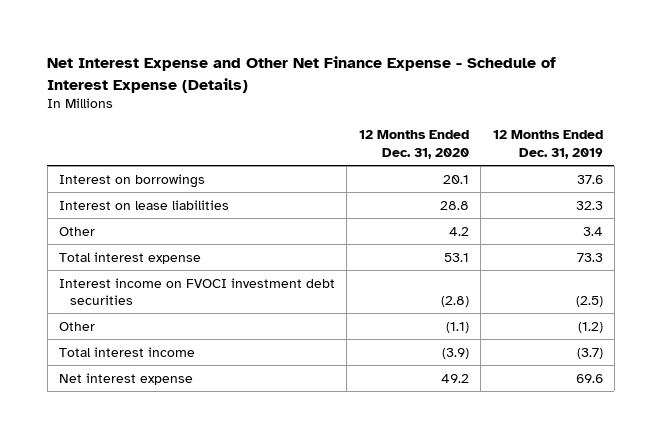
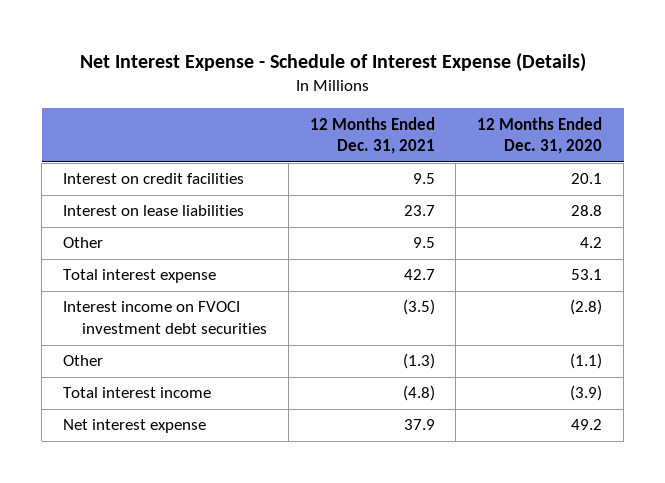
[47,56,557,93] Net Interest Expense and Other Net Finance Expense - Schedule of Interest Expense (Details) -> [79,53,586,73] Net Interest Expense - Schedule of Interest Expense (Details)
[492,130,603,159] 12 Months Ended Dec. 31, 2019 -> none
none -> [309,116,435,155] 12 Months Ended Dec. 31, 2021
[59,173,206,188] Interest on borrowings -> [63,173,245,185] Interest on credit facilities

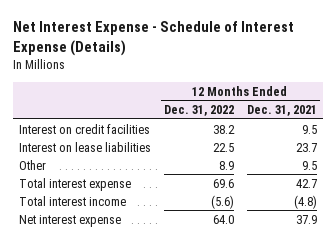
[477,116,603,155] 12 Months Ended Dec. 31, 2020 -> none
none -> [164,105,235,117] Dec. 31, 2022
[63,301,267,335] Interest income on FVOCI investment debt securities -> none
[63,355,104,367] Other -> none

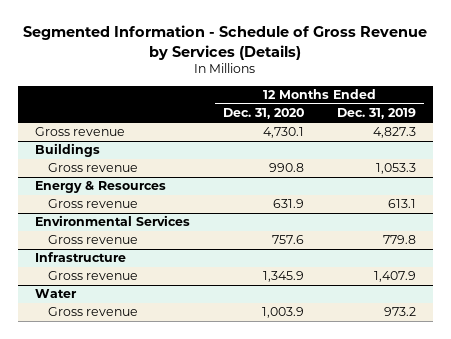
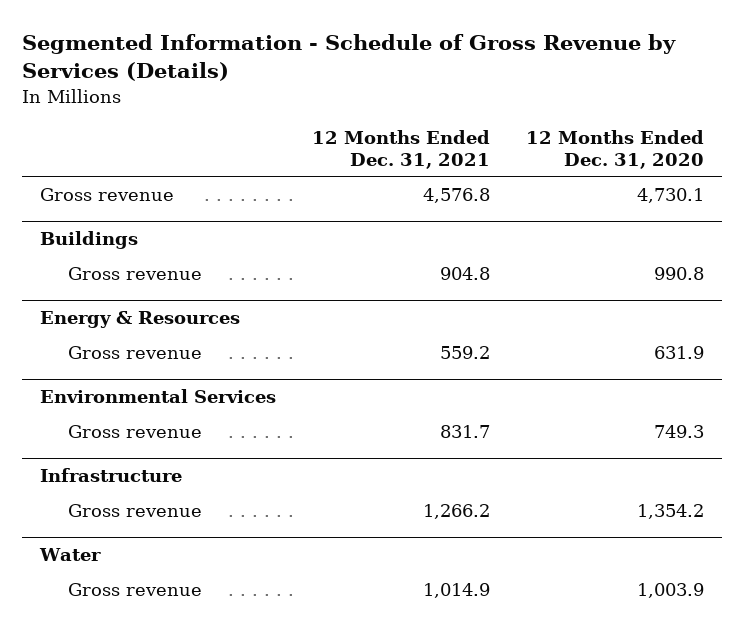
[337,108,417,120] Dec. 31, 2019 -> none
none -> [311,130,490,169] 12 Months Ended Dec. 31, 2021
[271,235,304,245] 757.6 -> [654,424,705,438] 749.3
[262,271,304,283] 1,345.9 -> [637,503,705,519] 1,354.2

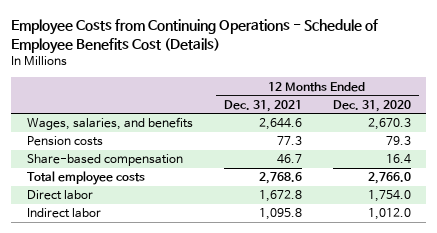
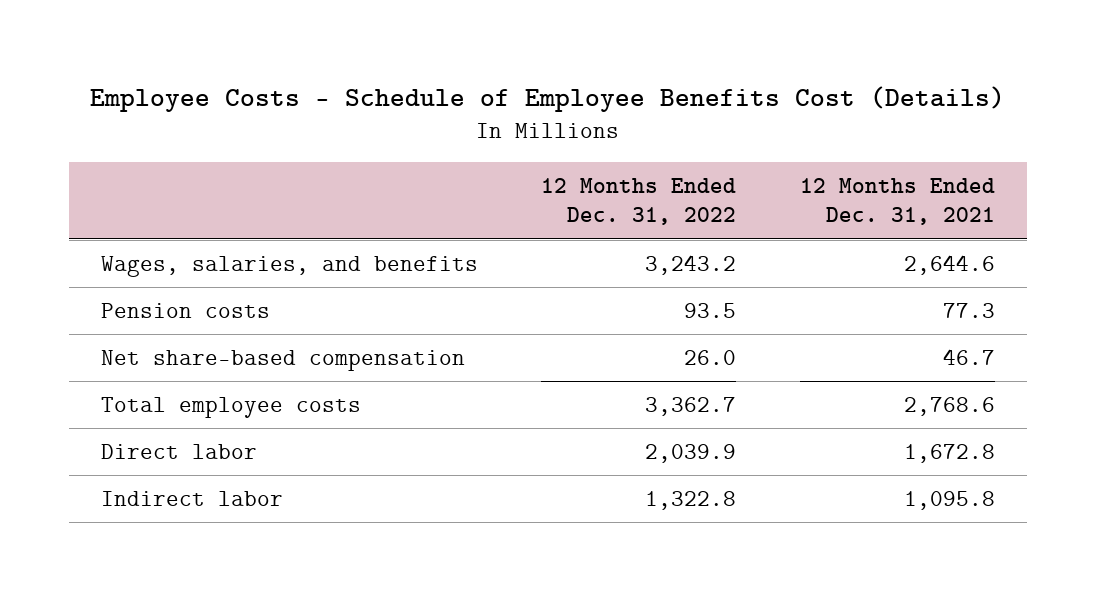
[11,18,380,54] Employee Costs from Continuing Operations - Schedule of Employee Benefits Cost (Details) -> [89,85,1005,112] Employee Costs - Schedule of Employee Benefits Cost (Details)
[332,99,411,112] Dec. 31, 2020 -> none
none -> [541,178,737,226] 12 Months Ended Dec. 31, 2022
[26,154,183,167] Share-based compensation -> [100,350,465,372] Net share-based compensation

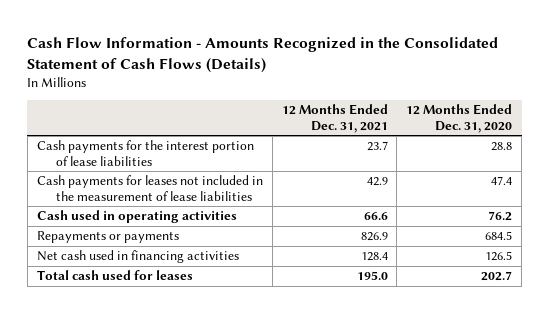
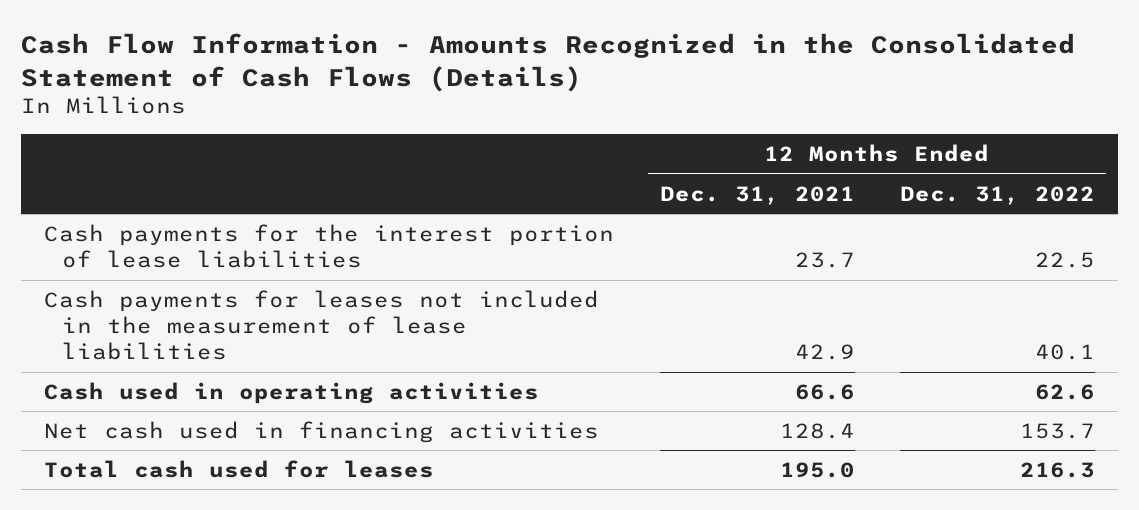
[406,104,513,133] 12 Months Ended Dec. 31, 2020 -> none
none -> [900,185,1096,205] Dec. 31, 2022
[36,231,179,244] Repayments or payments -> none

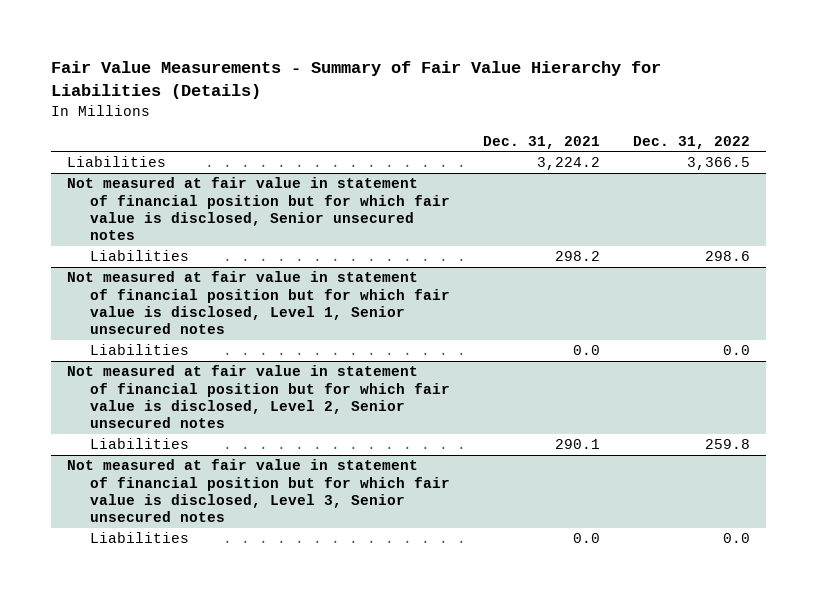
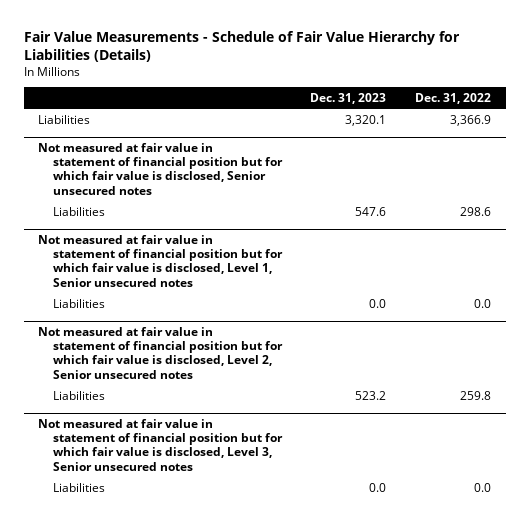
[50,61,661,100] Fair Value Measurements - Summary of Fair Value Hierarchy for Liabilities (Details) -> [23,30,460,62] Fair Value Measurements - Schedule of Fair Value Hierarchy for Liabilities (Details)
[482,135,600,149] Dec. 31, 2021 -> none
none -> [310,92,387,104] Dec. 31, 2023
[686,157,750,171] 3,366.5 -> [450,114,492,126] 3,366.9

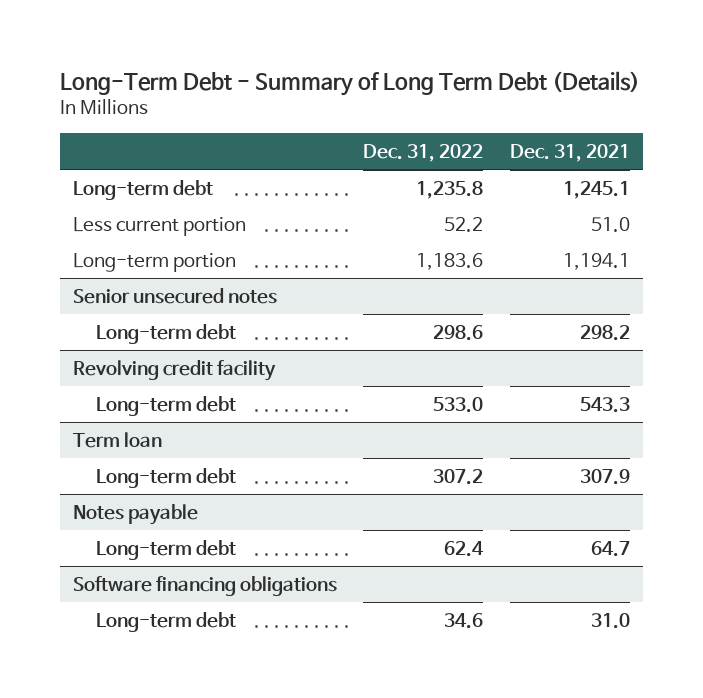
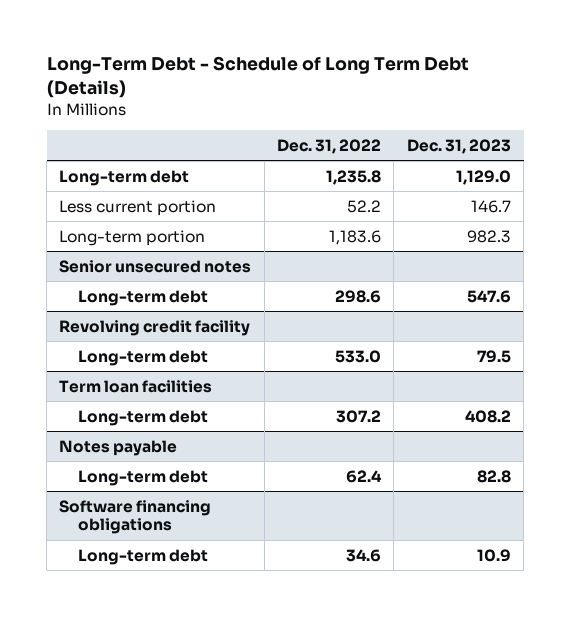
[60,71,641,97] Long-Term Debt - Summary of Long Term Debt (Details) -> [46,56,469,99] Long-Term Debt - Schedule of Long Term Debt (Details)
[509,143,630,162] Dec. 31, 2021 -> none
none -> [406,138,511,154] Dec. 31, 2023
[73,431,163,448] Term loan -> [59,379,213,393] Term loan facilities

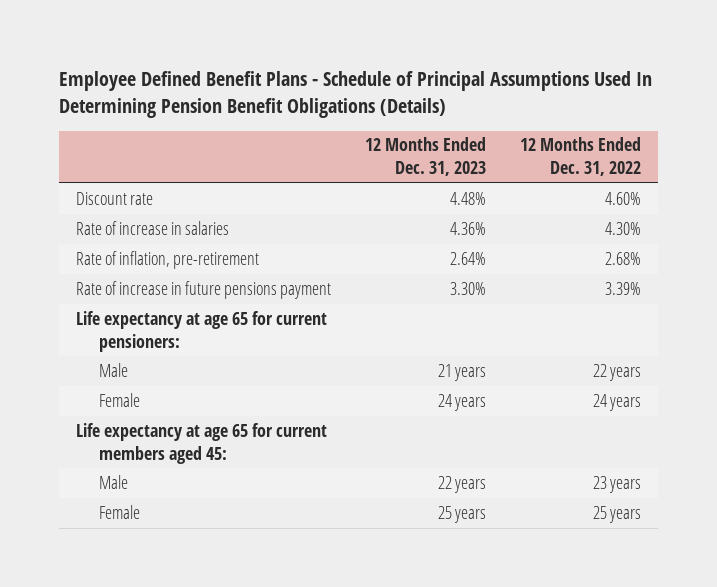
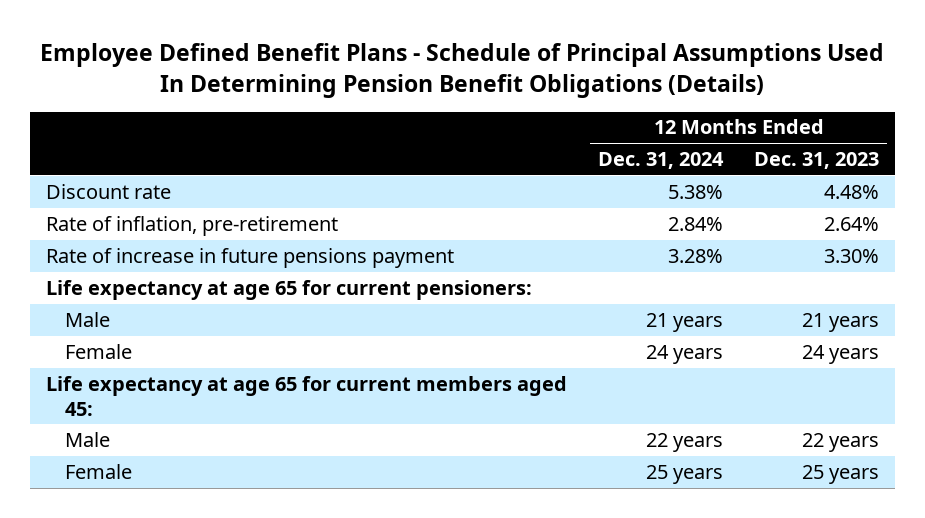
[519,137,641,177] 12 Months Ended Dec. 31, 2022 -> none
none -> [597,151,724,169] Dec. 31, 2024
[75,220,229,235] Rate of increase in salaries -> none

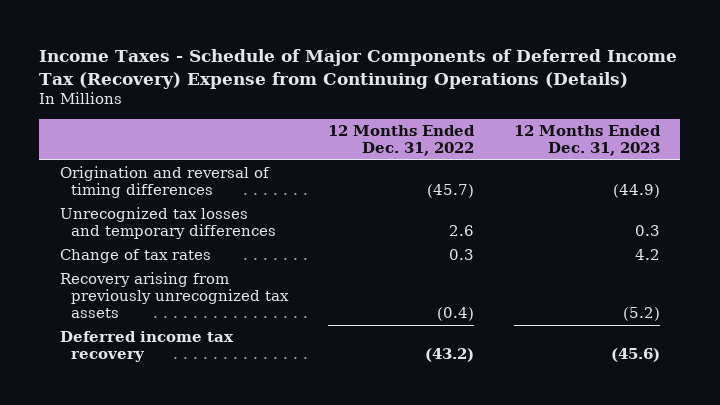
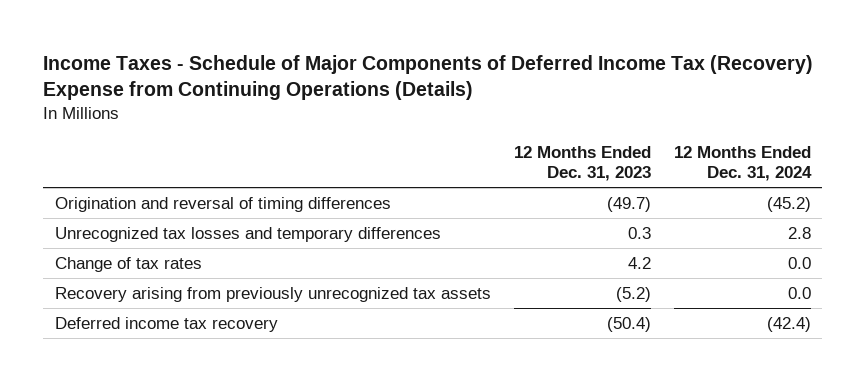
[327,124,475,156] 12 Months Ended Dec. 31, 2022 -> none
none -> [673,145,812,182] 12 Months Ended Dec. 31, 2024
[613,184,661,199] (44.9) -> [606,197,651,213] (49.7)
[611,348,661,363] (45.6) -> [606,317,651,333] (50.4)

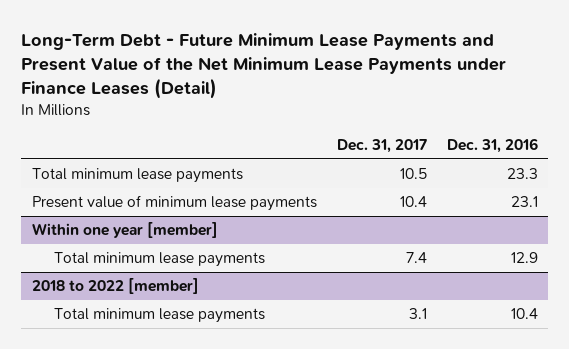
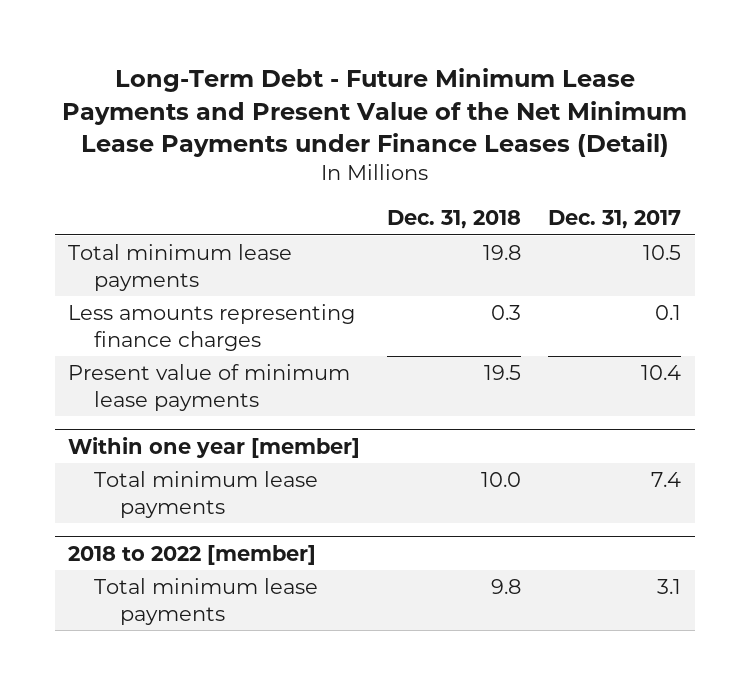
[446,138,538,154] Dec. 31, 2016 -> none
none -> [387,210,522,230] Dec. 31, 2018
none -> [68,304,356,351] Less amounts representing finance charges

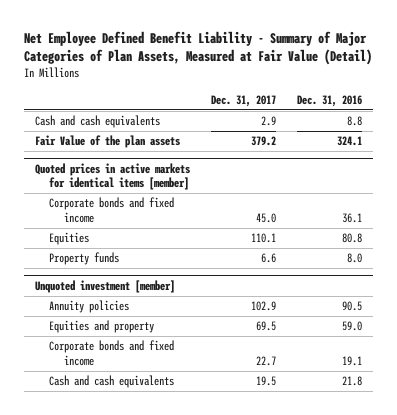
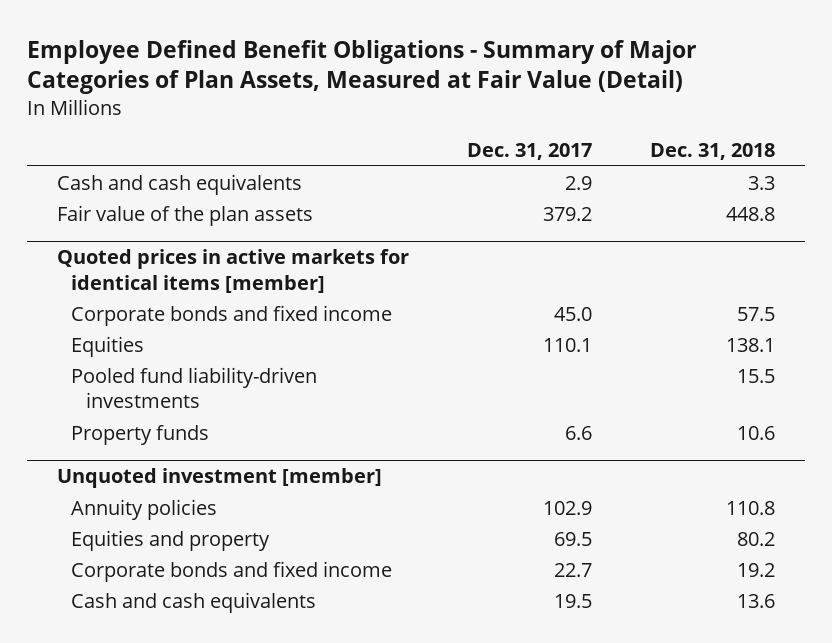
[24,30,373,66] Net Employee Defined Benefit Liability - Summary of Major Categories of Plan Assets, Measured at Fair Value (Detail) -> [27,39,697,95] Employee Defined Benefit Obligations - Summary of Major Categories of Plan Assets, Measured at Fair Value (Detail)
[297,94,363,107] Dec. 31, 2016 -> none
none -> [650,143,776,161] Dec. 31, 2018
[34,135,180,149] Fair Value of the plan assets -> [56,204,313,226] Fair value of the plan assets
none -> [71,366,318,409] Pooled fund liability-driven investments

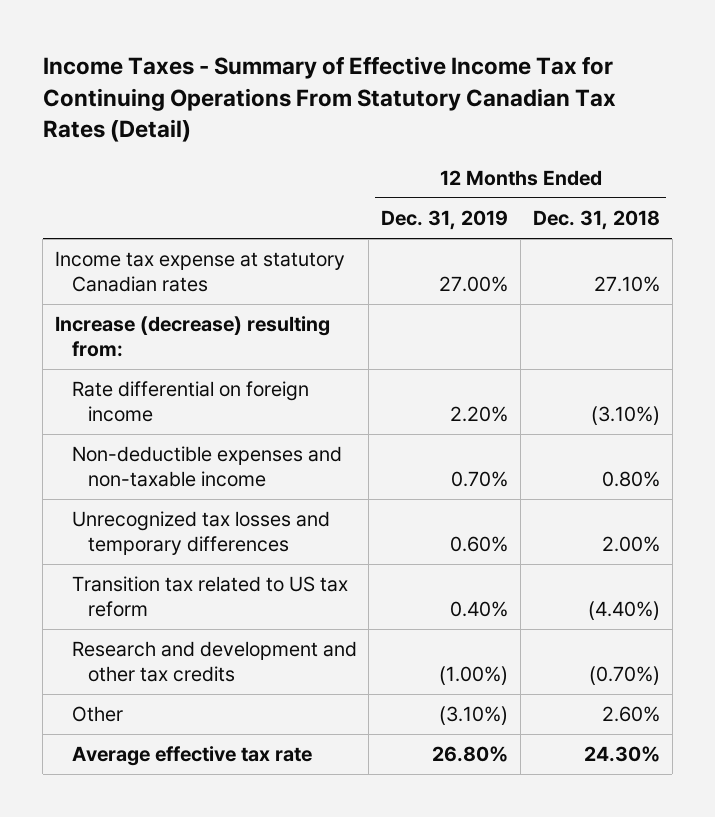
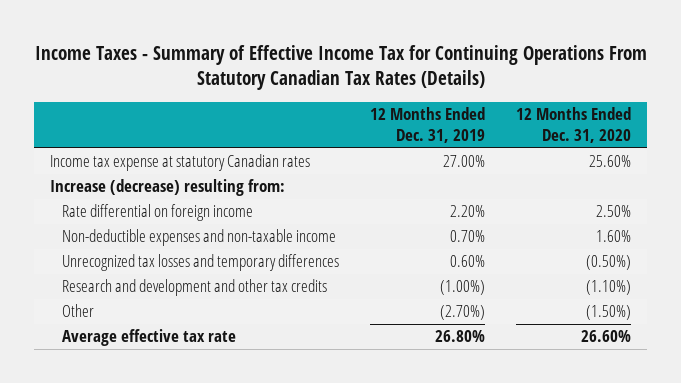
[42,56,616,143] Income Taxes - Summary of Effective Income Tax for Continuing Operations From Statutory Canadian Tax Rates (Detail) -> [34,44,647,91] Income Taxes - Summary of Effective Income Tax for Continuing Operations From Statutory Canadian Tax Rates (Details)
[532,210,660,231] Dec. 31, 2018 -> none
none -> [516,107,632,144] 12 Months Ended Dec. 31, 2020
[71,576,348,617] Transition tax related to US tax reform -> none
[439,706,509,726] (3.10%) -> [440,305,486,321] (2.70%)

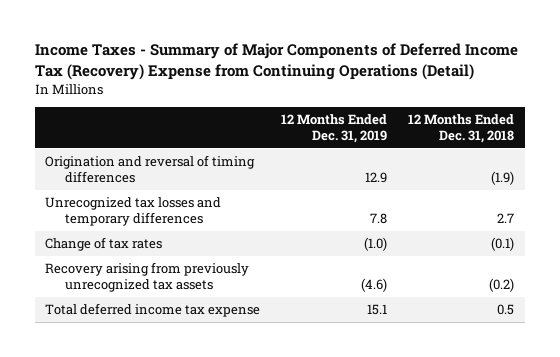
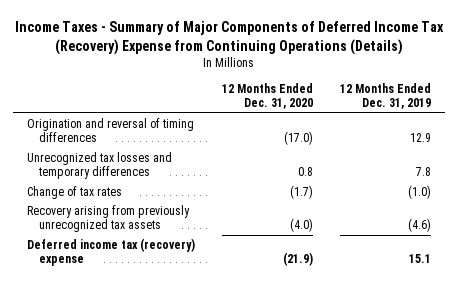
[34,43,518,80] Income Taxes - Summary of Major Components of Deferred Income Tax (Recovery) Expense from Continuing Operations (Detail) -> [14,20,444,55] Income Taxes - Summary of Major Components of Deferred Income Tax (Recovery) Expense from Continuing Operations (Details)
[408,113,515,143] 12 Months Ended Dec. 31, 2018 -> none
none -> [221,82,313,110] 12 Months Ended Dec. 31, 2020
[45,303,261,318] Total deferred income tax expense -> [26,237,195,267] Deferred income tax (recovery) expense

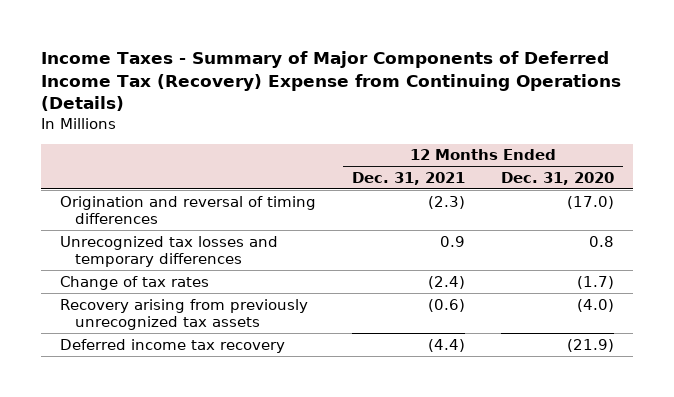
[340,82,432,110] 12 Months Ended Dec. 31, 2019 -> none
none -> [351,171,465,185] Dec. 31, 2021
[26,237,195,267] Deferred income tax (recovery) expense -> [59,338,285,353] Deferred income tax recovery

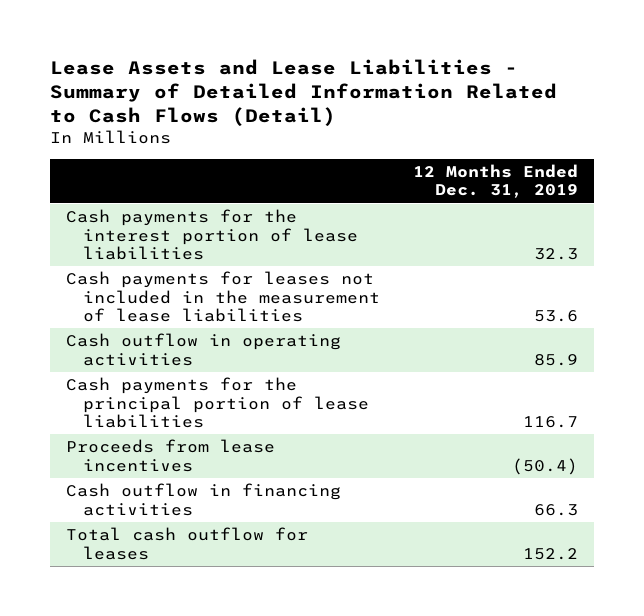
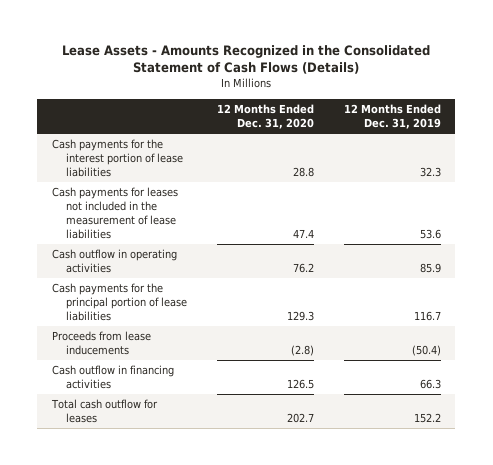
[49,58,557,127] Lease Assets and Lease Liabilities - Summary of Detailed Information Related to Cash Flows (Detail) -> [62,44,431,75] Lease Assets - Amounts Recognized in the Consolidated Statement of Cash Flows (Details)
none -> [216,104,314,129] 12 Months Ended Dec. 31, 2020
[66,439,276,472] Proceeds from lease incentives -> [52,331,152,356] Proceeds from lease inducements

